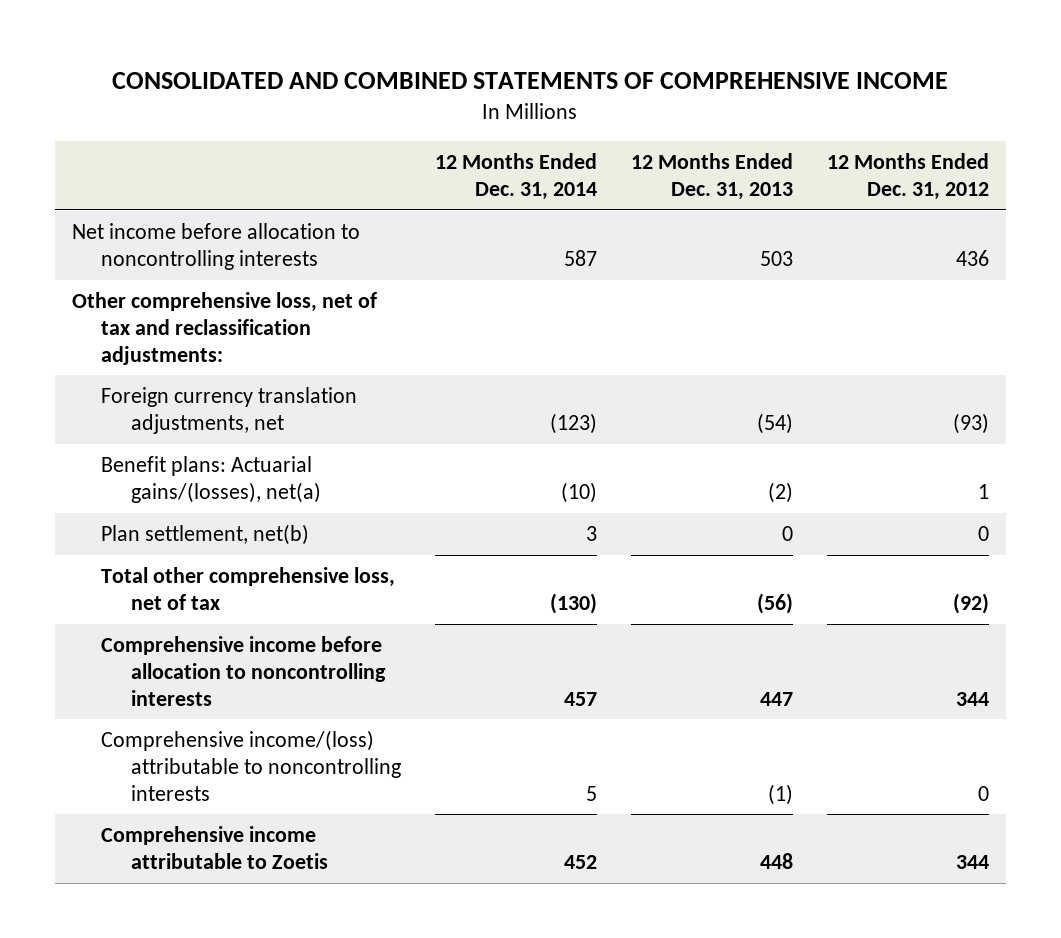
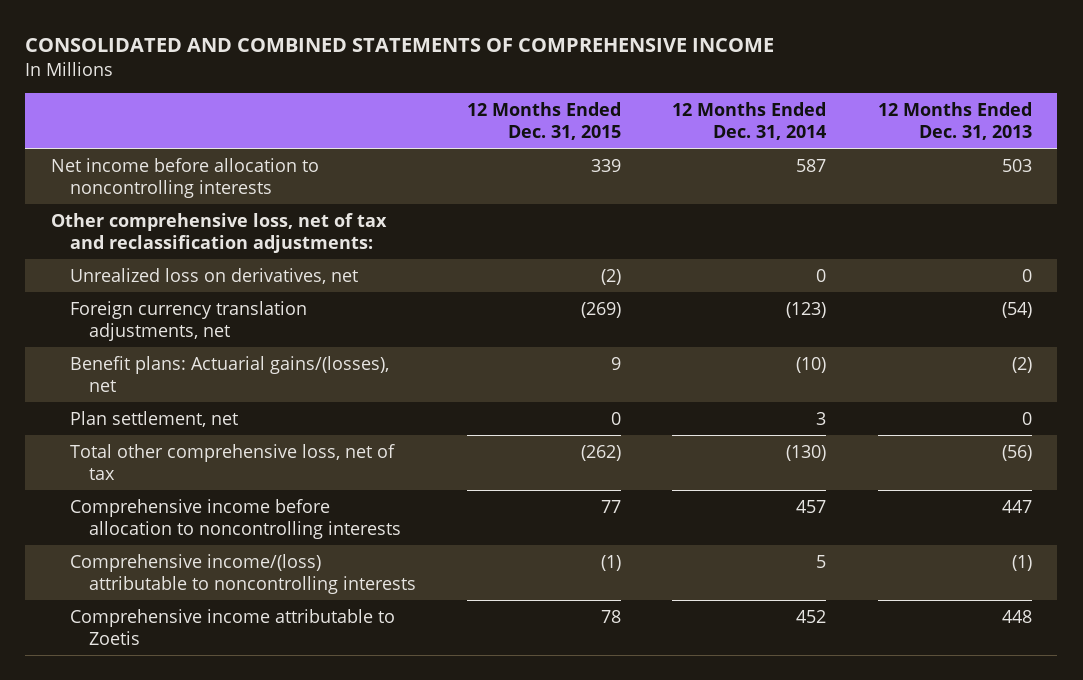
[826,153,989,201] 12 Months Ended Dec. 31, 2012 -> none
none -> [466,101,621,140] 12 Months Ended Dec. 31, 2015
none -> [69,267,358,284] Unrealized loss on derivatives, net
[101,455,321,503] Benefit plans: Actuarial gains/(losses), net(a) -> [69,355,389,392] Benefit plans: Actuarial gains/(losses), net
[101,523,310,545] Plan settlement, net(b) -> [69,410,238,427] Plan settlement, net

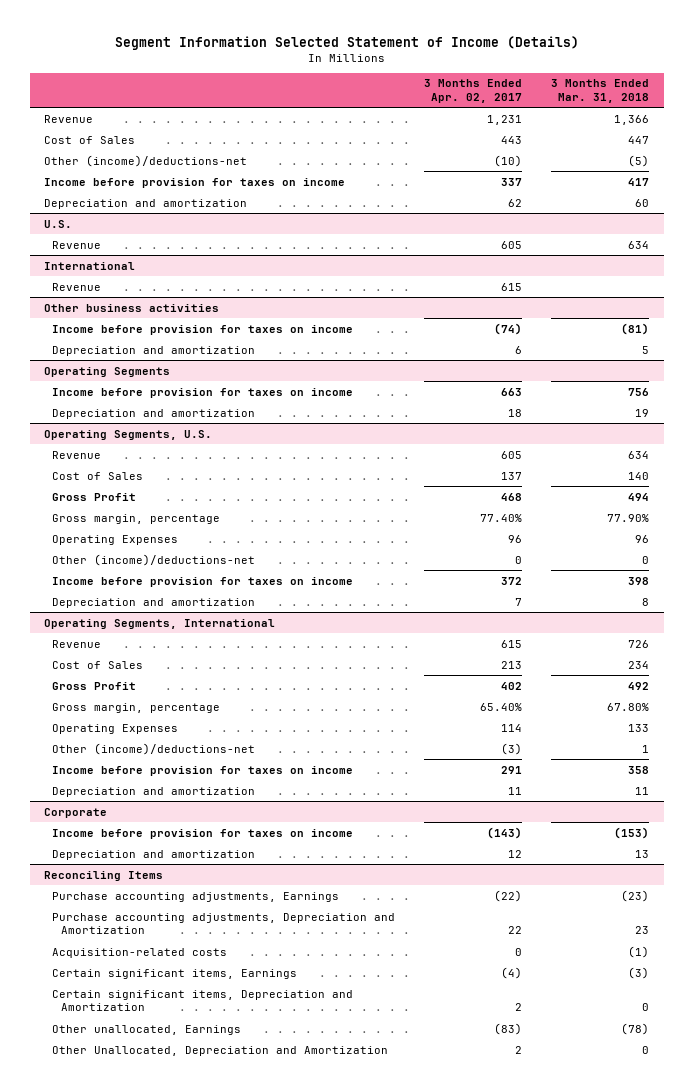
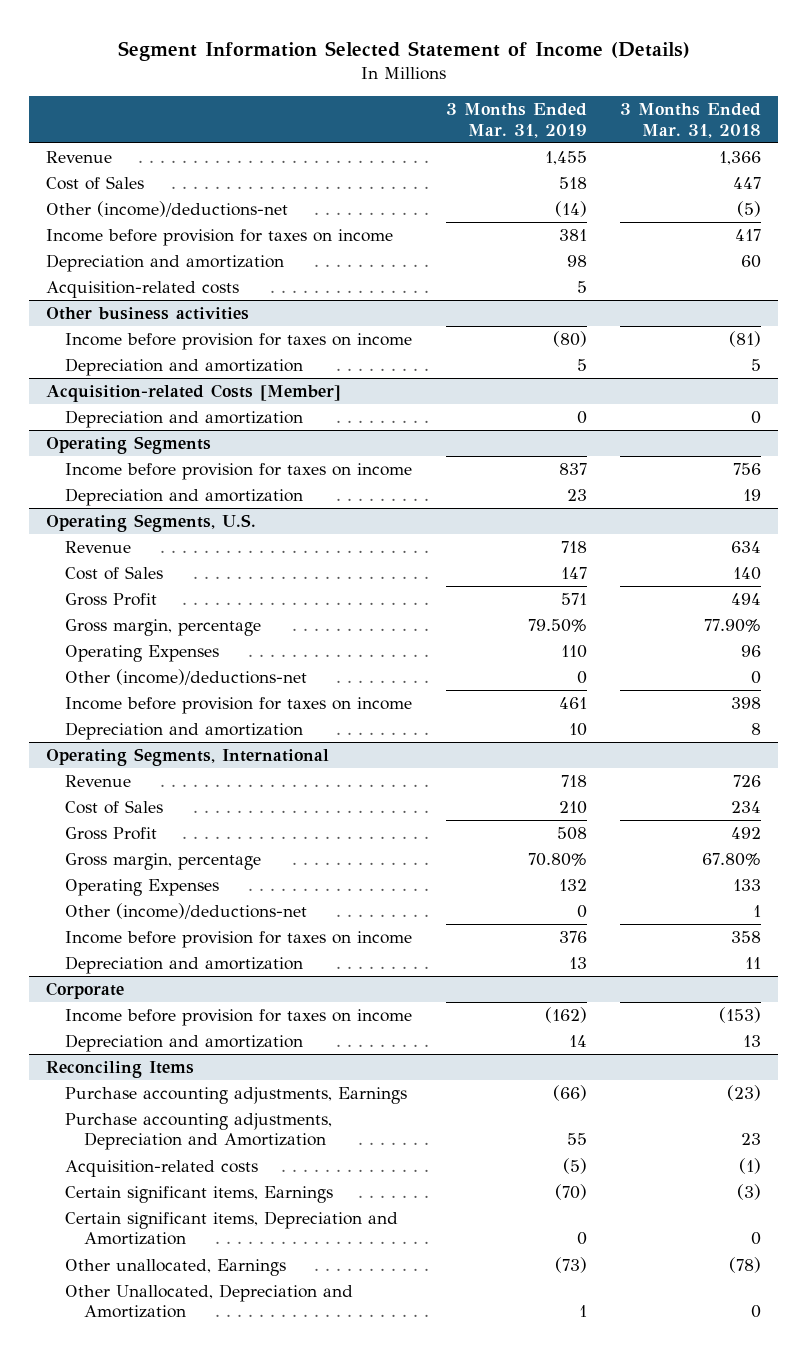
[424,79,523,104] 3 Months Ended Apr. 02, 2017 -> none
none -> [445,103,587,138] 3 Months Ended Mar. 31, 2019
[44,219,73,228] U.S. -> none
[52,240,102,249] Revenue -> none
[44,261,136,270] International -> none
[52,282,102,291] Revenue -> none
none -> [45,281,239,299] Acquisition-related costs
none -> [45,384,341,403] Acquisition-related Costs [Member]
none -> [64,410,303,429] Depreciation and amortization

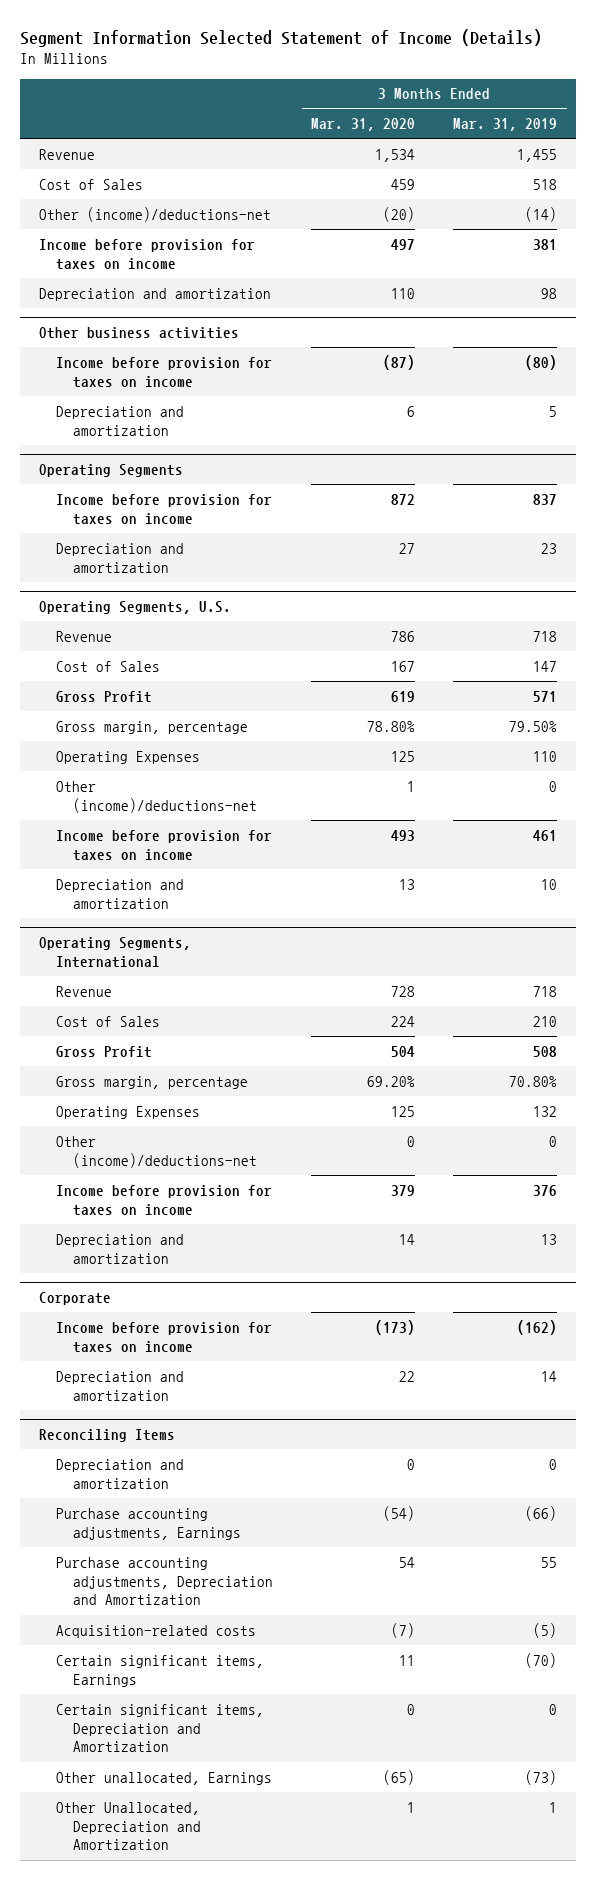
[620,103,762,138] 3 Months Ended Mar. 31, 2018 -> none
none -> [311,118,416,132] Mar. 31, 2020
[45,281,239,299] Acquisition-related costs -> none
[45,384,341,403] Acquisition-related Costs [Member] -> none
[64,410,303,429] Depreciation and amortization -> none
none -> [55,1458,184,1489] Depreciation and amortization

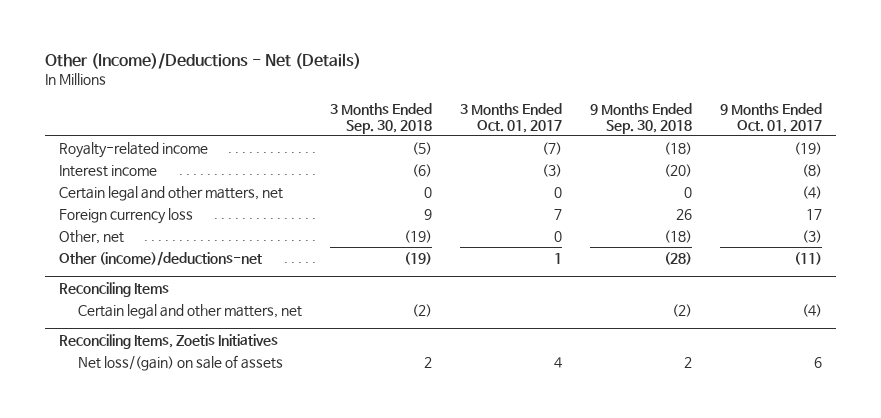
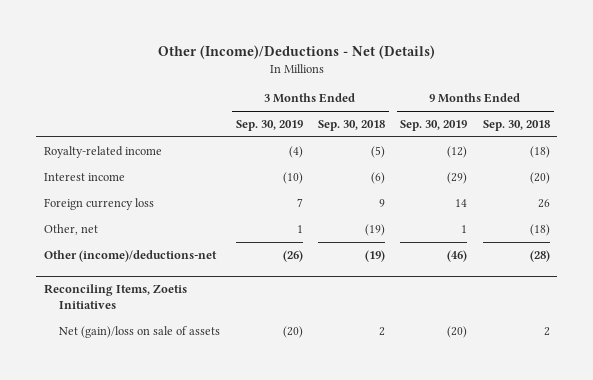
[459,102,562,133] 3 Months Ended Oct. 01, 2017 -> none
[719,102,822,133] 9 Months Ended Oct. 01, 2017 -> none
none -> [235,119,303,131] Sep. 30, 2019
none -> [400,119,468,131] Sep. 30, 2019
[59,185,284,201] Certain legal and other matters, net -> none
[59,281,170,297] Reconciling Items -> none
[78,303,303,319] Certain legal and other matters, net -> none
[78,354,284,371] Net loss/(gain) on sale of assets -> [59,325,221,338] Net (gain)/loss on sale of assets

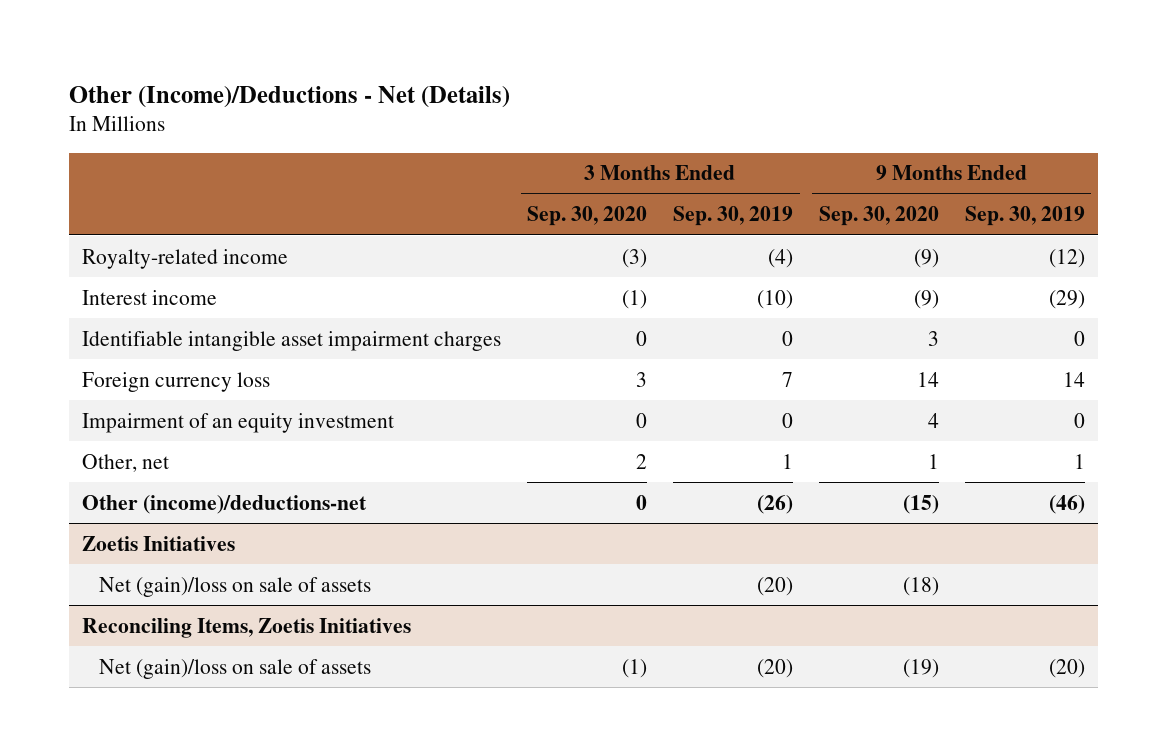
[318,119,386,131] Sep. 30, 2018 -> none
[482,119,550,131] Sep. 30, 2018 -> none
none -> [527,206,648,227] Sep. 30, 2020
none -> [818,206,939,227] Sep. 30, 2020
none -> [82,330,502,351] Identifiable intangible asset impairment charges
none -> [82,412,395,433] Impairment of an equity investment
none -> [82,535,236,551] Zoetis Initiatives
none -> [99,576,372,597] Net (gain)/loss on sale of assets

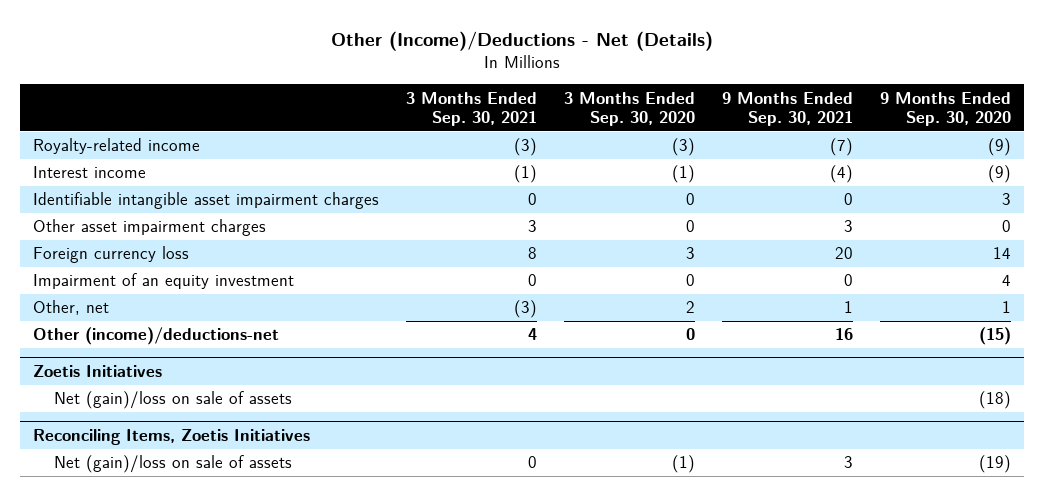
[673,206,794,227] Sep. 30, 2019 -> none
[964,206,1085,227] Sep. 30, 2019 -> none
none -> [406,91,538,126] 3 Months Ended Sep. 30, 2021
none -> [721,91,853,126] 9 Months Ended Sep. 30, 2021
none -> [33,219,267,237] Other asset impairment charges

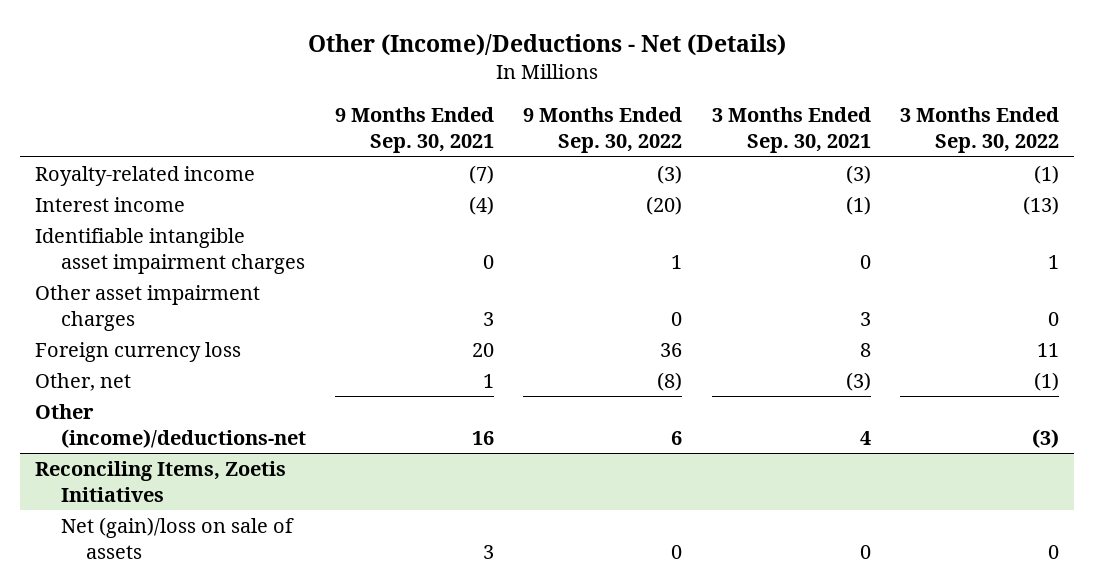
[563,91,695,126] 3 Months Ended Sep. 30, 2020 -> none
[879,91,1011,126] 9 Months Ended Sep. 30, 2020 -> none
none -> [523,107,683,154] 9 Months Ended Sep. 30, 2022
none -> [899,107,1059,154] 3 Months Ended Sep. 30, 2022
[33,273,295,290] Impairment of an equity investment -> none
[33,364,163,377] Zoetis Initiatives -> none
[54,391,293,410] Net (gain)/loss on sale of assets -> none

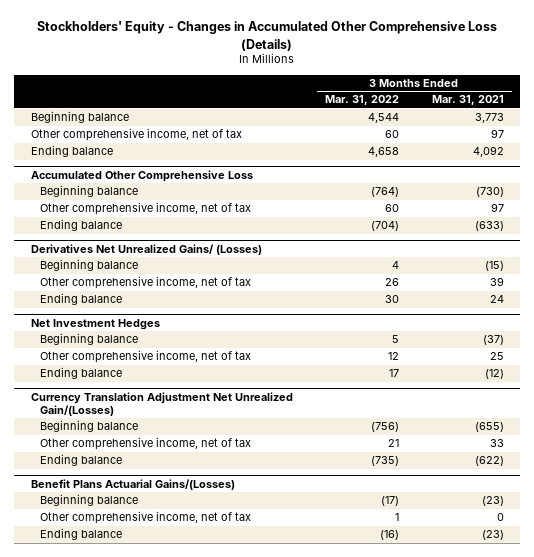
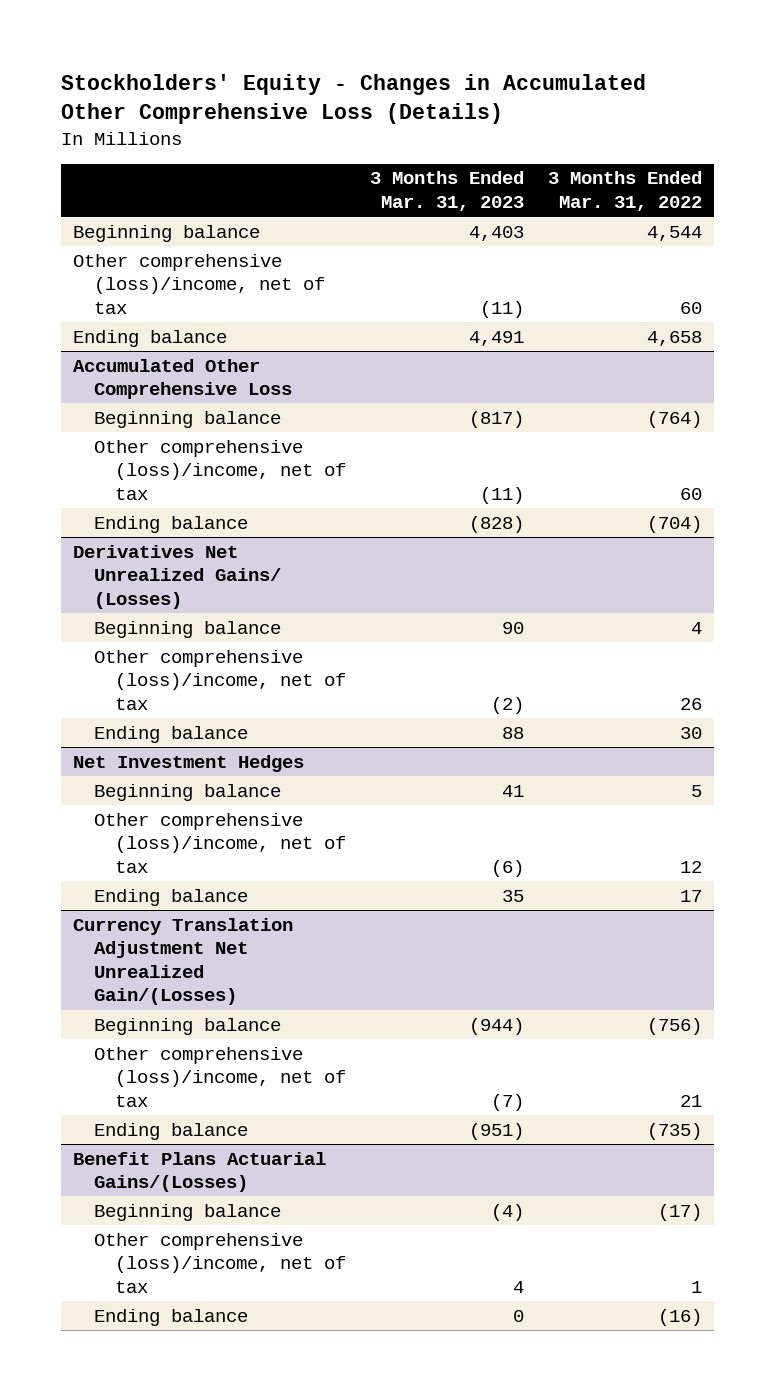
[431,95,504,106] Mar. 31, 2021 -> none
none -> [369,171,524,211] 3 Months Ended Mar. 31, 2023
[30,128,242,142] Other comprehensive income, net of tax -> [72,253,325,314] Other comprehensive (loss)/income, net of tax
[39,202,251,216] Other comprehensive income, net of tax -> [93,439,346,500] Other comprehensive (loss)/income, net of tax
[39,276,251,290] Other comprehensive income, net of tax -> [93,649,346,710] Other comprehensive (loss)/income, net of tax
[39,350,251,364] Other comprehensive income, net of tax -> [93,812,346,873] Other comprehensive (loss)/income, net of tax
[39,437,251,451] Other comprehensive income, net of tax -> [93,1046,346,1107] Other comprehensive (loss)/income, net of tax
[39,511,251,525] Other comprehensive income, net of tax -> [93,1232,346,1293] Other comprehensive (loss)/income, net of tax

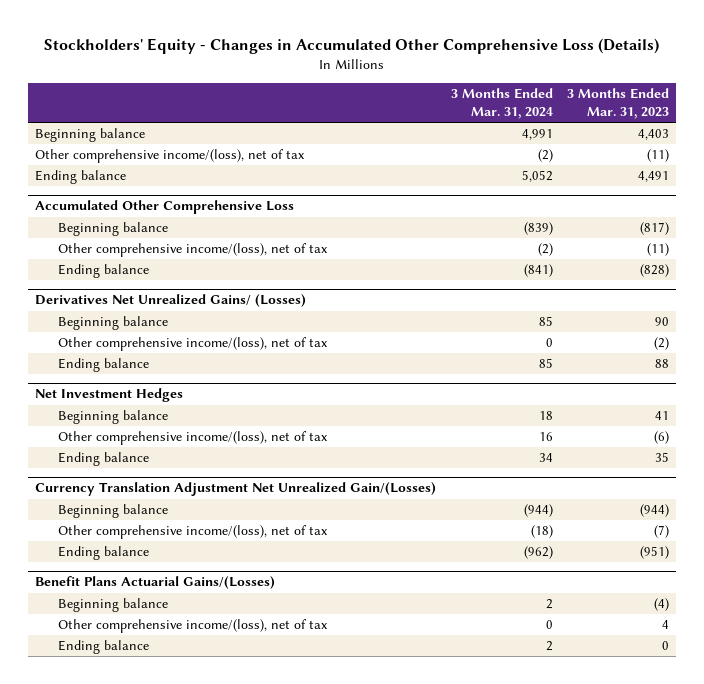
[547,171,702,211] 3 Months Ended Mar. 31, 2022 -> none
none -> [450,88,553,120] 3 Months Ended Mar. 31, 2024
[72,253,325,314] Other comprehensive (loss)/income, net of tax -> [35,149,306,164] Other comprehensive income/(loss), net of tax
[93,439,346,500] Other comprehensive (loss)/income, net of tax -> [57,243,328,258] Other comprehensive income/(loss), net of tax
[93,649,346,710] Other comprehensive (loss)/income, net of tax -> [57,337,328,352] Other comprehensive income/(loss), net of tax
[93,812,346,873] Other comprehensive (loss)/income, net of tax -> [57,431,328,446] Other comprehensive income/(loss), net of tax
[93,1046,346,1107] Other comprehensive (loss)/income, net of tax -> [57,525,328,540] Other comprehensive income/(loss), net of tax
[93,1232,346,1293] Other comprehensive (loss)/income, net of tax -> [57,619,328,634] Other comprehensive income/(loss), net of tax

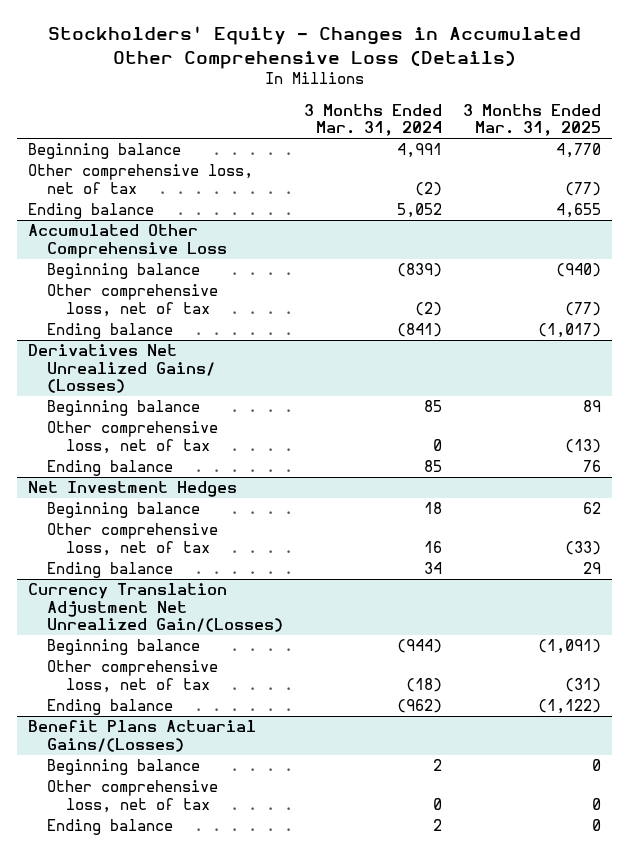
[566,88,669,120] 3 Months Ended Mar. 31, 2023 -> none
none -> [463,103,602,137] 3 Months Ended Mar. 31, 2025
[35,149,306,164] Other comprehensive income/(loss), net of tax -> [27,164,253,194] Other comprehensive loss, net of tax
[57,243,328,258] Other comprehensive income/(loss), net of tax -> [46,284,218,317] Other comprehensive loss, net of tax
[57,337,328,352] Other comprehensive income/(loss), net of tax -> [46,421,218,454] Other comprehensive loss, net of tax
[57,431,328,446] Other comprehensive income/(loss), net of tax -> [46,523,218,556] Other comprehensive loss, net of tax
[57,525,328,540] Other comprehensive income/(loss), net of tax -> [46,660,218,693] Other comprehensive loss, net of tax
[57,619,328,634] Other comprehensive income/(loss), net of tax -> [46,780,218,813] Other comprehensive loss, net of tax

